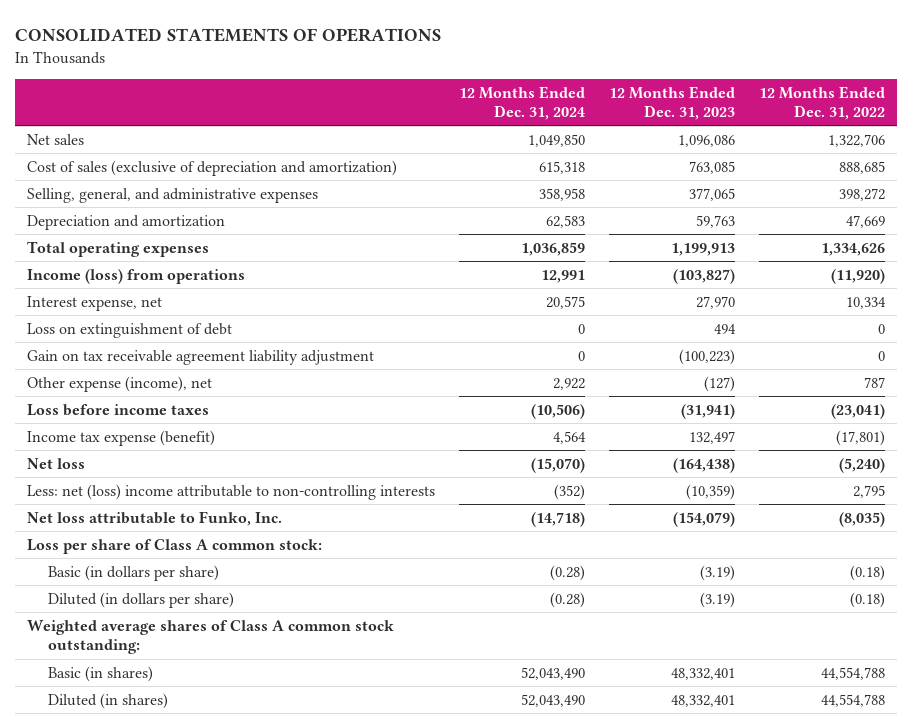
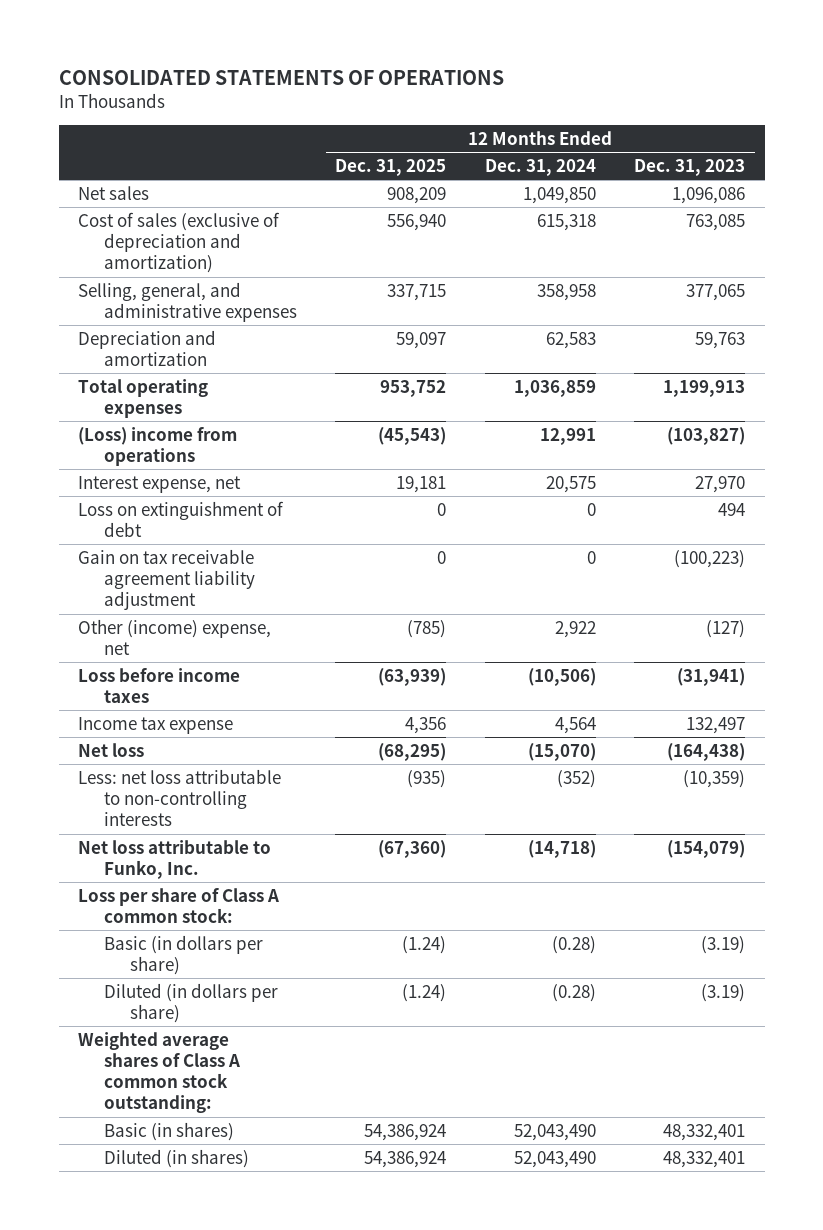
[759,85,886,121] 12 Months Ended Dec. 31, 2022 -> none
none -> [335,158,447,176] Dec. 31, 2025
[27,268,246,284] Income (loss) from operations -> [77,426,237,466] (Loss) income from operations
[27,375,213,392] Other expense (income), net -> [77,618,271,655] Other (income) expense, net
[27,429,216,446] Income tax expense (benefit) -> [77,716,233,734] Income tax expense
[27,483,436,500] Less: net (loss) income attributable to non-controlling interests -> [77,768,281,827] Less: net loss attributable to non-controlling interests

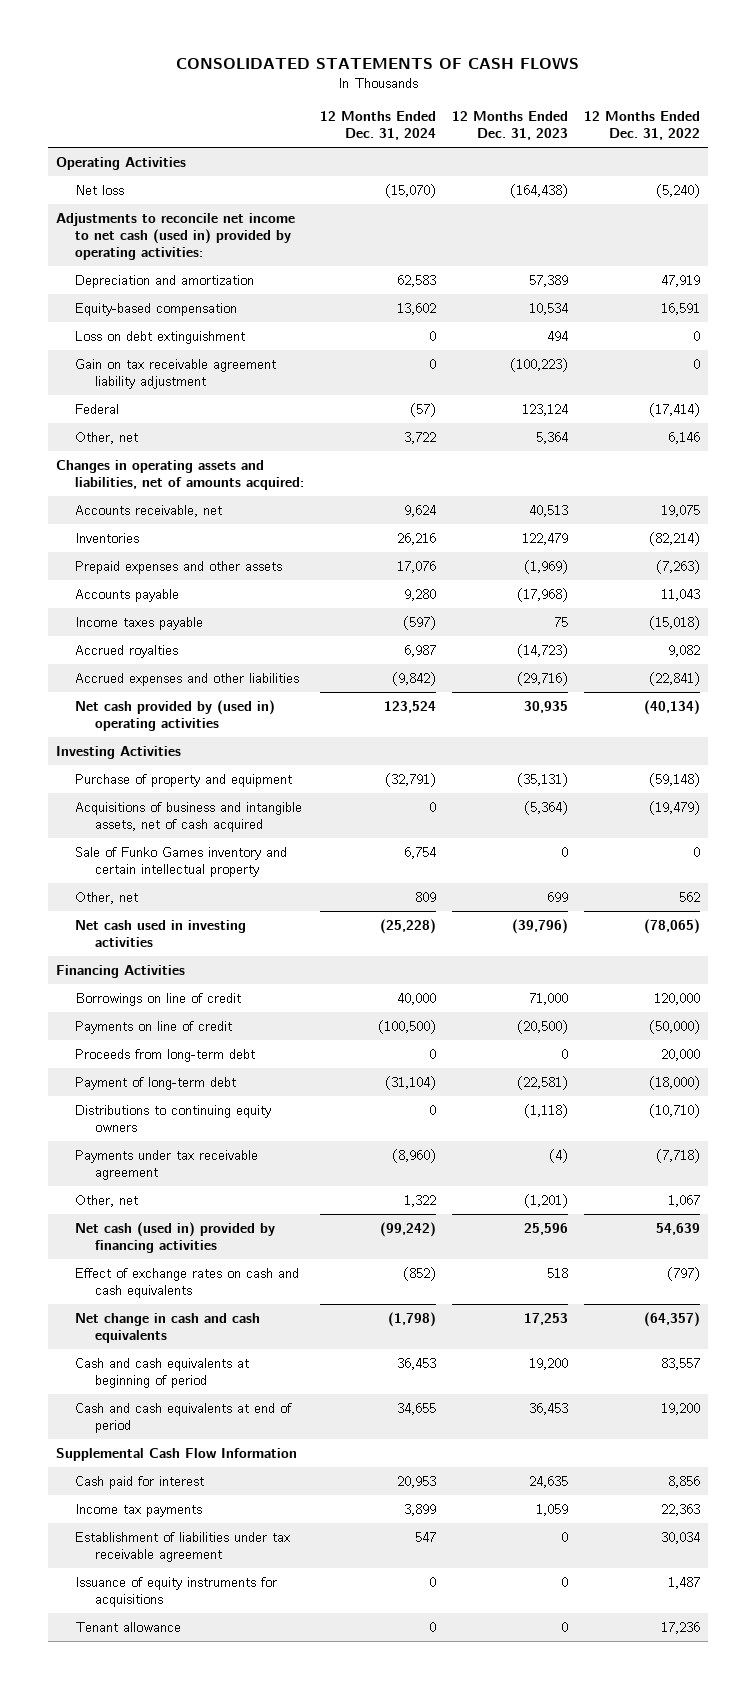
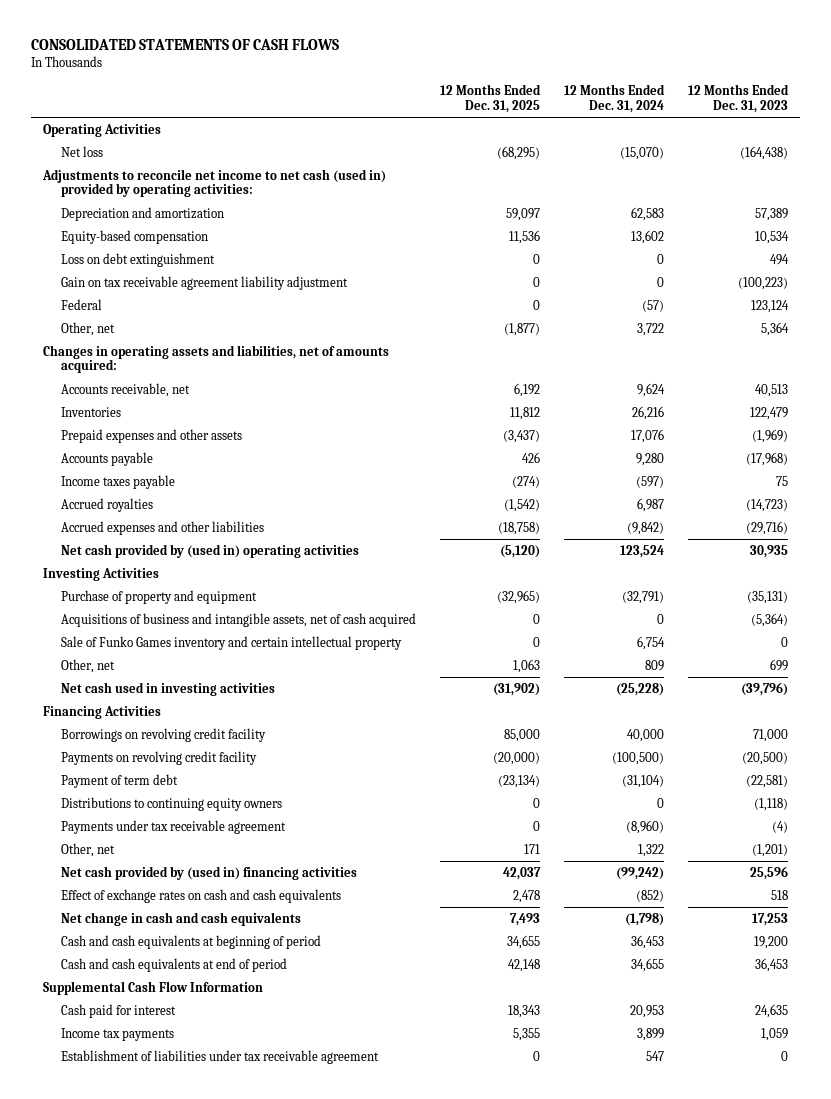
[583,111,700,140] 12 Months Ended Dec. 31, 2022 -> none
none -> [439,84,541,113] 12 Months Ended Dec. 31, 2025
[75,1048,256,1062] Proceeds from long-term debt -> none
[75,992,242,1006] Borrowings on line of credit -> [60,727,266,742] Borrowings on revolving credit facility
[75,1020,233,1034] Payments on line of credit -> [60,750,257,765] Payments on revolving credit facility
[75,1076,237,1090] Payment of long-term debt -> [60,773,178,788] Payment of term debt
[75,1221,276,1253] Net cash (used in) provided by financing activities -> [60,865,357,880] Net cash provided by (used in) financing activities
[75,1576,278,1607] Issuance of equity instruments for acquisitions -> none
[75,1621,182,1632] Tenant allowance -> none

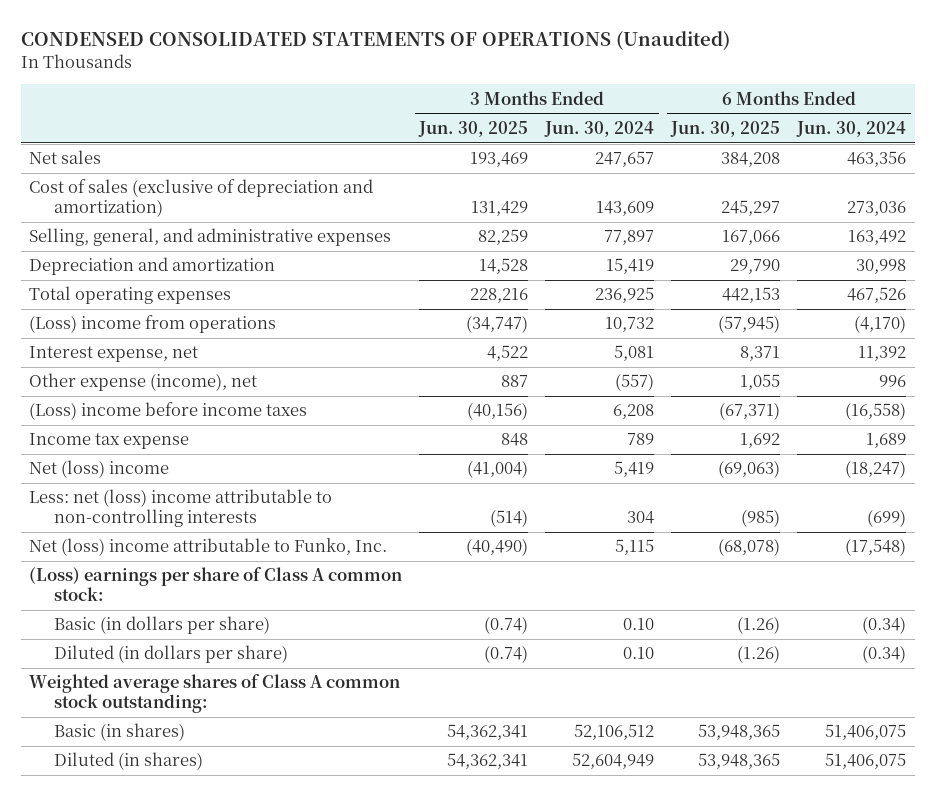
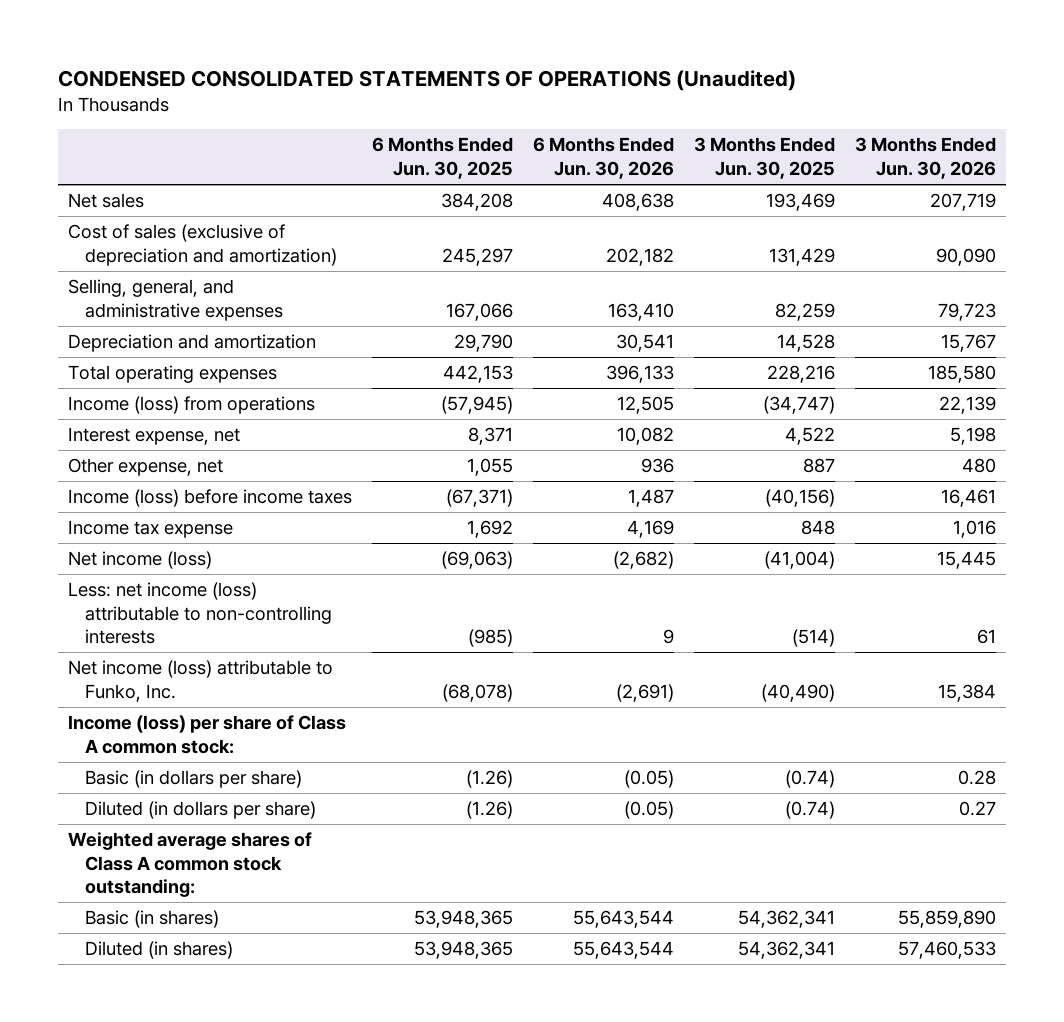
[544,120,655,137] Jun. 30, 2024 -> none
[796,120,907,137] Jun. 30, 2024 -> none
none -> [533,137,675,179] 6 Months Ended Jun. 30, 2026
none -> [855,137,997,179] 3 Months Ended Jun. 30, 2026
[29,315,277,334] (Loss) income from operations -> [68,396,316,415] Income (loss) from operations
[29,373,258,392] Other expense (income), net -> [68,458,224,477] Other expense, net
[29,402,308,421] (Loss) income before income taxes -> [68,489,353,508] Income (loss) before income taxes
[29,460,170,479] Net (loss) income -> [68,551,213,570] Net income (loss)
[29,489,333,527] Less: net (loss) income attributable to non-controlling interests -> [68,582,332,645] Less: net income (loss) attributable to non-controlling interests
[29,538,388,557] Net (loss) income attributable to Funko, Inc. -> [68,660,334,702] Net income (loss) attributable to Funko, Inc.
[29,567,403,601] (Loss) earnings per share of Class A common stock: -> [68,715,347,754] Income (loss) per share of Class A common stock:

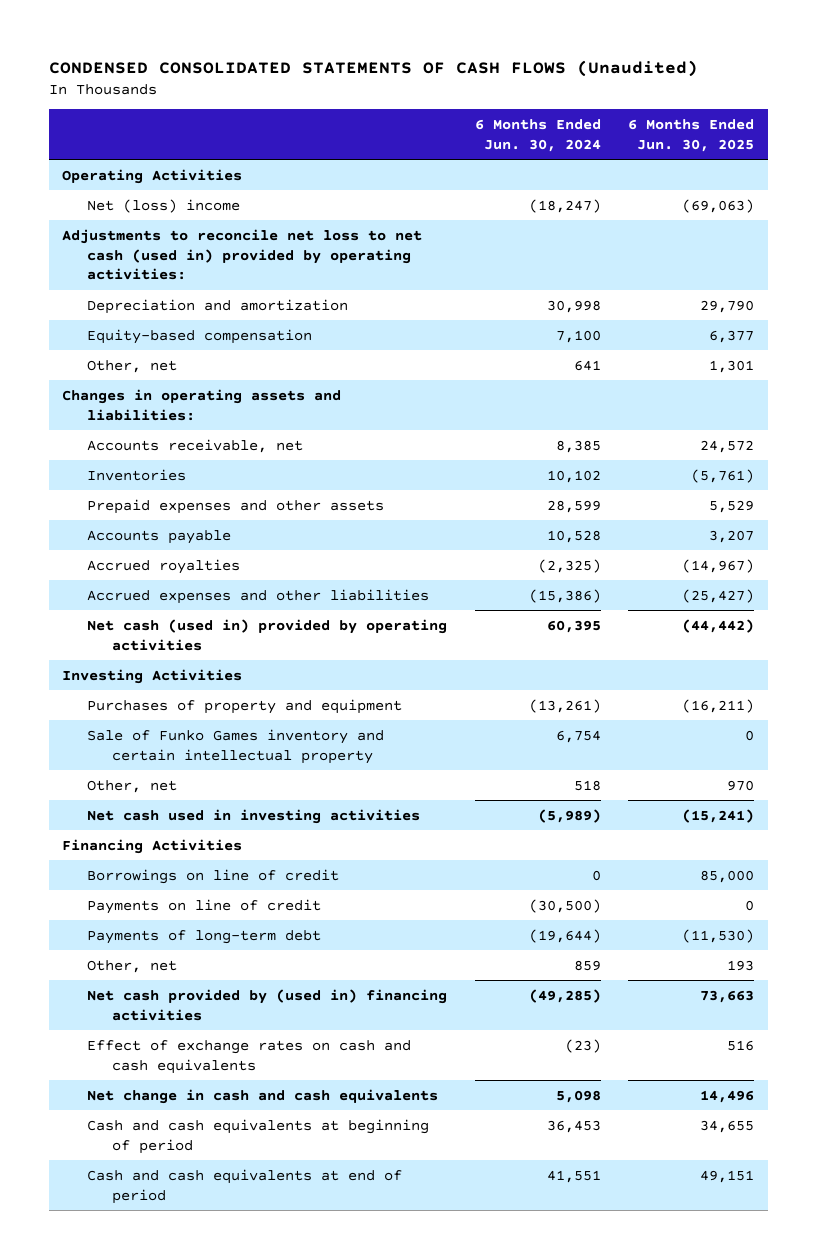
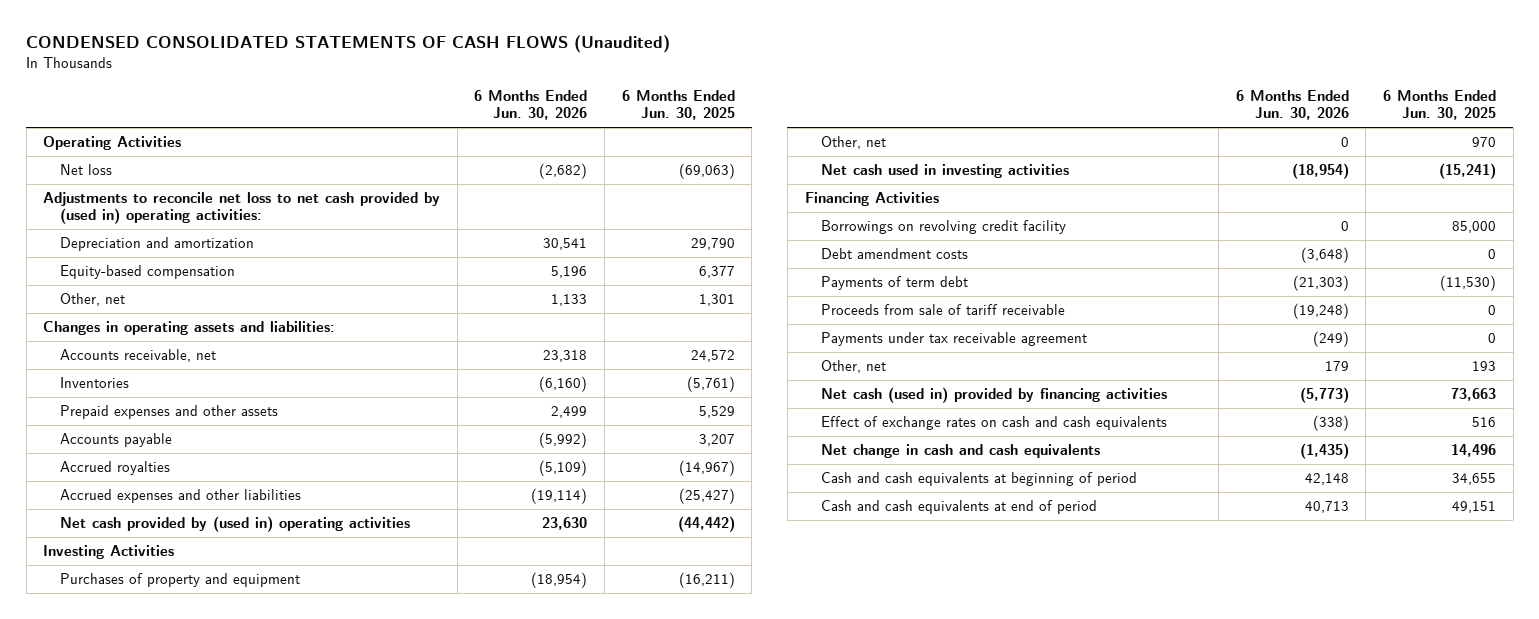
[474,119,601,152] 6 Months Ended Jun. 30, 2024 -> none
none -> [474,89,588,121] 6 Months Ended Jun. 30, 2026
[87,198,241,213] Net (loss) income -> [59,163,112,175] Net loss
[62,228,423,281] Adjustments to reconcile net loss to net cash (used in) provided by operating activities: -> [43,191,441,225] Adjustments to reconcile net loss to net cash provided by (used in) operating activities:
[87,618,448,651] Net cash (used in) provided by operating activities -> [59,515,410,532] Net cash provided by (used in) operating activities
[87,728,385,764] Sale of Funko Games inventory and certain intellectual property -> none
[87,898,322,914] Payments on line of credit -> none
[87,868,340,884] Borrowings on line of credit -> [821,219,1067,234] Borrowings on revolving credit facility
none -> [821,247,969,259] Debt amendment costs
[87,929,322,944] Payments of long-term debt -> [821,275,969,290] Payments of term debt
none -> [821,303,1066,315] Proceeds from sale of tariff receivable
none -> [821,331,1088,346] Payments under tax receivable agreement
[87,988,448,1021] Net cash provided by (used in) financing activities -> [821,386,1168,403] Net cash (used in) provided by financing activities

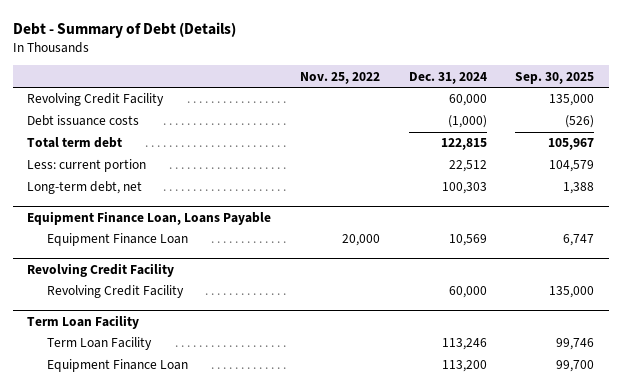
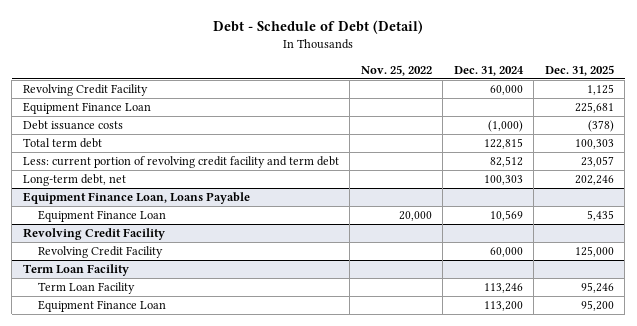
[12,21,236,38] Debt - Summary of Debt (Details) -> [213,20,424,35] Debt - Schedule of Debt (Detail)
[515,71,595,84] Sep. 30, 2025 -> none
none -> [544,65,614,77] Dec. 31, 2025
none -> [22,102,151,115] Equipment Finance Loan
[27,159,147,173] Less: current portion -> [22,156,339,169] Less: current portion of revolving credit facility and term debt
[448,160,487,173] 22,512 -> [489,156,523,168] 82,512

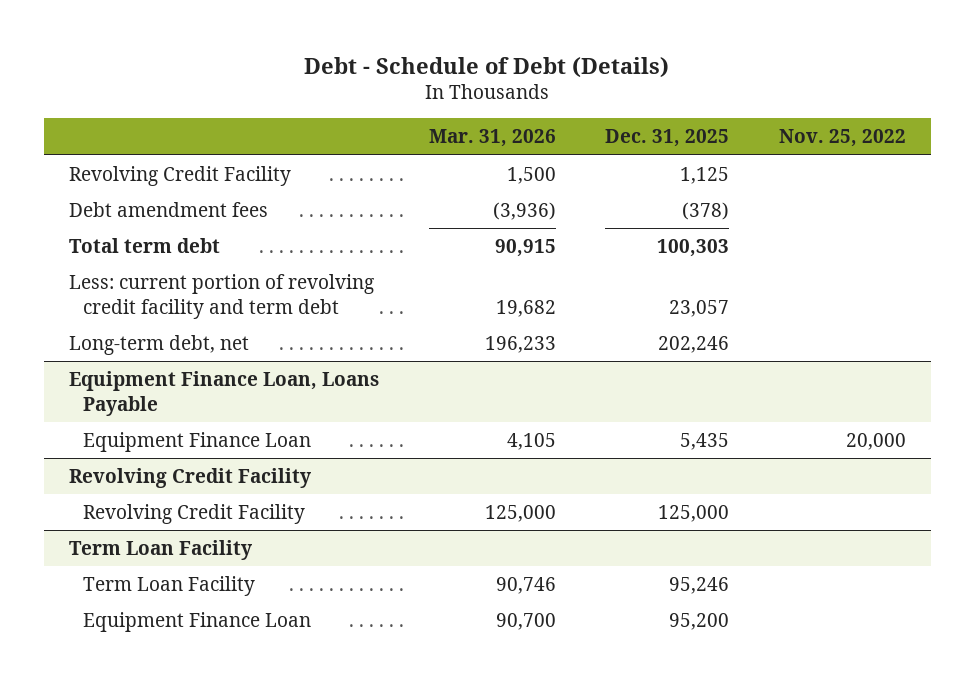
[213,20,424,35] Debt - Schedule of Debt (Detail) -> [304,56,670,78] Debt - Schedule of Debt (Details)
[453,66,524,77] Dec. 31, 2024 -> none
none -> [428,129,556,148] Mar. 31, 2026
[22,102,151,115] Equipment Finance Loan -> none
[22,120,123,131] Debt issuance costs -> [68,202,268,218] Debt amendment fees

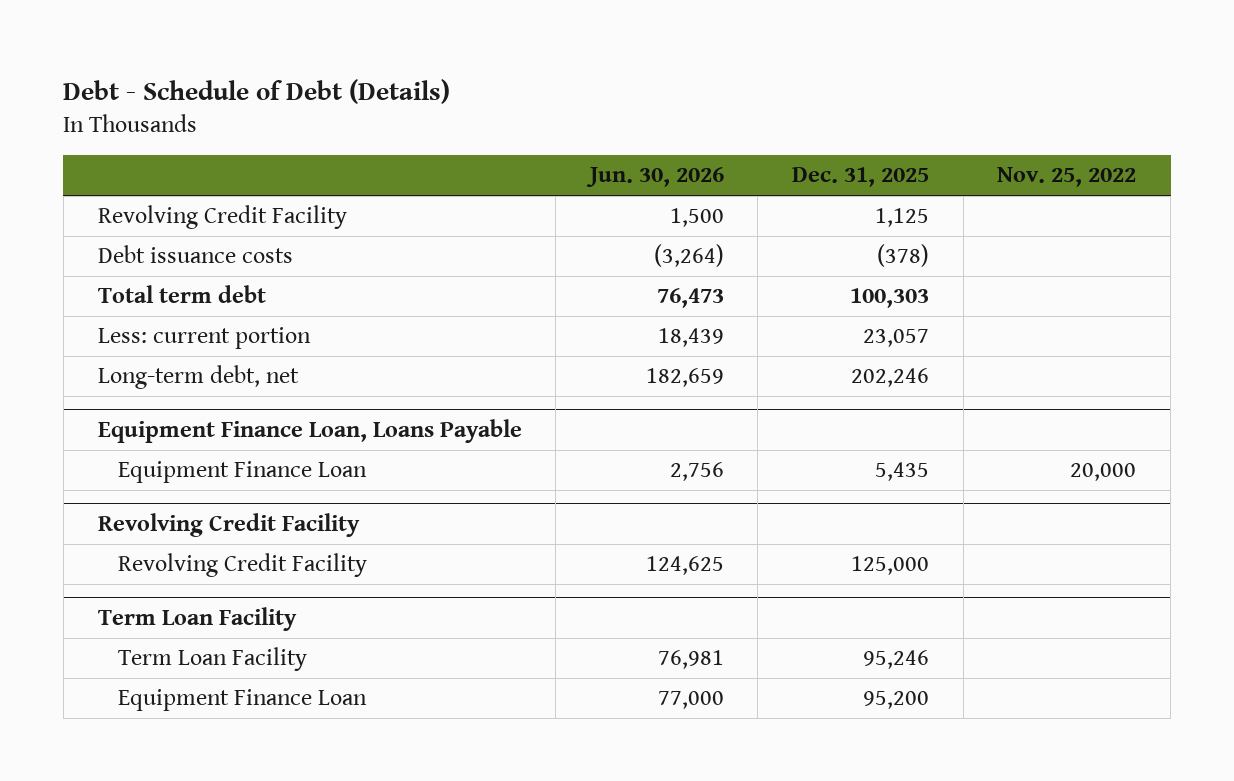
[428,129,556,148] Mar. 31, 2026 -> none
none -> [585,167,724,188] Jun. 30, 2026
[68,202,268,218] Debt amendment fees -> [97,245,293,264] Debt issuance costs
[68,274,374,319] Less: current portion of revolving credit facility and term debt -> [97,327,311,350] Less: current portion

